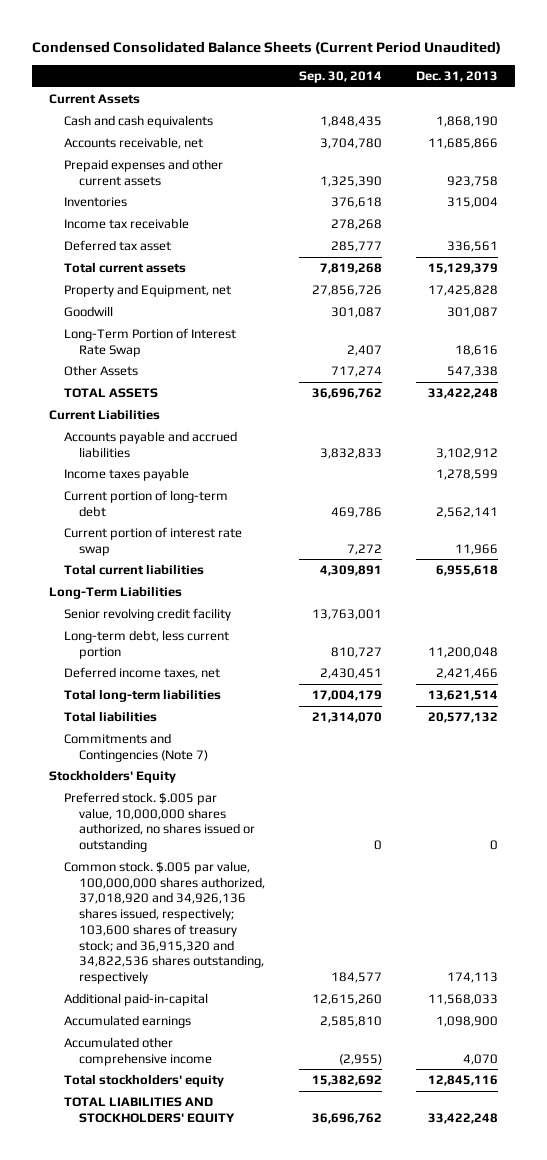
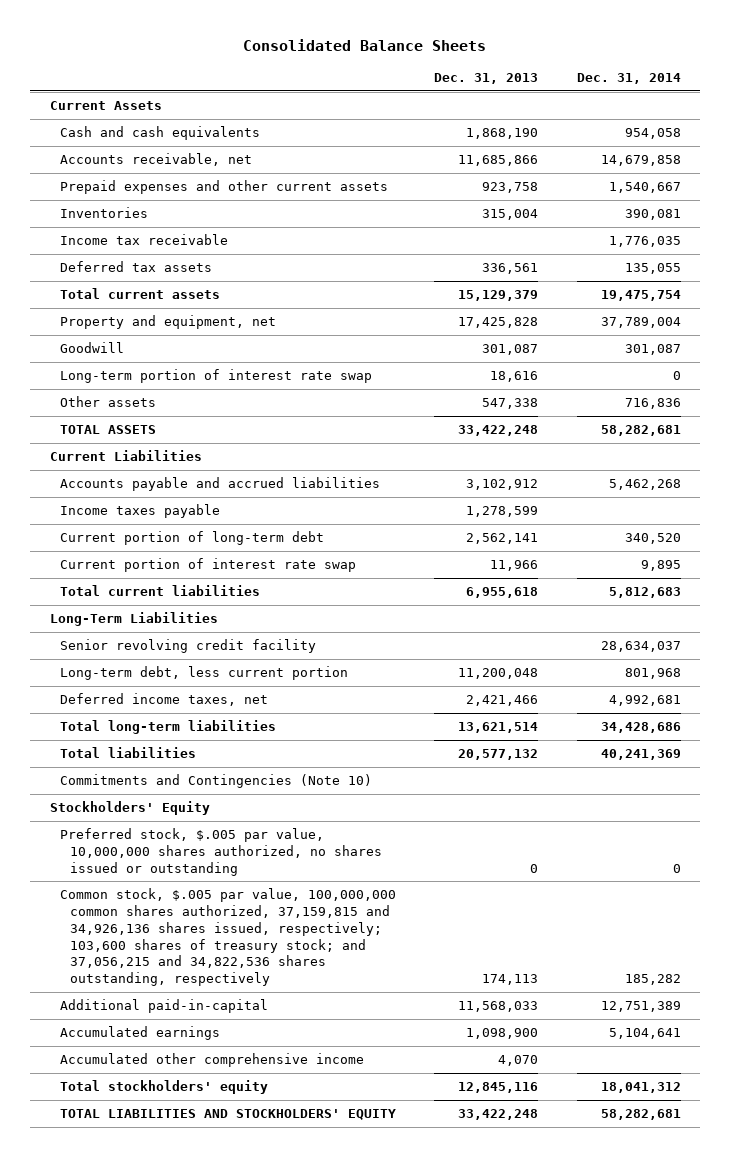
[32,41,502,55] Condensed Consolidated Balance Sheets (Current Period Unaudited) -> [243,38,487,51] Consolidated Balance Sheets
[298,70,382,83] Sep. 30, 2014 -> none
none -> [576,73,681,85] Dec. 31, 2014
[64,240,172,252] Deferred tax asset -> [59,261,212,273] Deferred tax assets
[64,284,232,298] Property and Equipment, net -> [59,315,276,330] Property and equipment, net
[64,328,237,357] Long-Term Portion of Interest Rate Swap -> [59,369,372,384] Long-term portion of interest rate swap
[64,365,139,377] Other Assets -> [59,396,156,408] Other assets
[64,733,209,762] Commitments and Contingencies (Note 7) -> [59,774,372,789] Commitments and Contingencies (Note 10)
[64,792,256,853] Preferred stock. $.005 par value, 10,000,000 shares authorized, no shares issued or outstanding -> [59,828,383,876] Preferred stock, $.005 par value, 10,000,000 shares authorized, no shares issued or outstanding
[64,861,266,985] Common stock. $.005 par value, 100,000,000 shares authorized, 37,018,920 and 34,926,136 shares issued, respectively; 103,600 shares of treasury stock; and 36,915,320 and 34,822,536 shares outstanding, respectively -> [59,888,396,987] Common stock, $.005 par value, 100,000,000 common shares authorized, 37,159,815 and 34,926,136 shares issued, respectively; 103,600 shares of treasury stock; and 37,056,215 and 34,822,536 shares outstanding, respectively

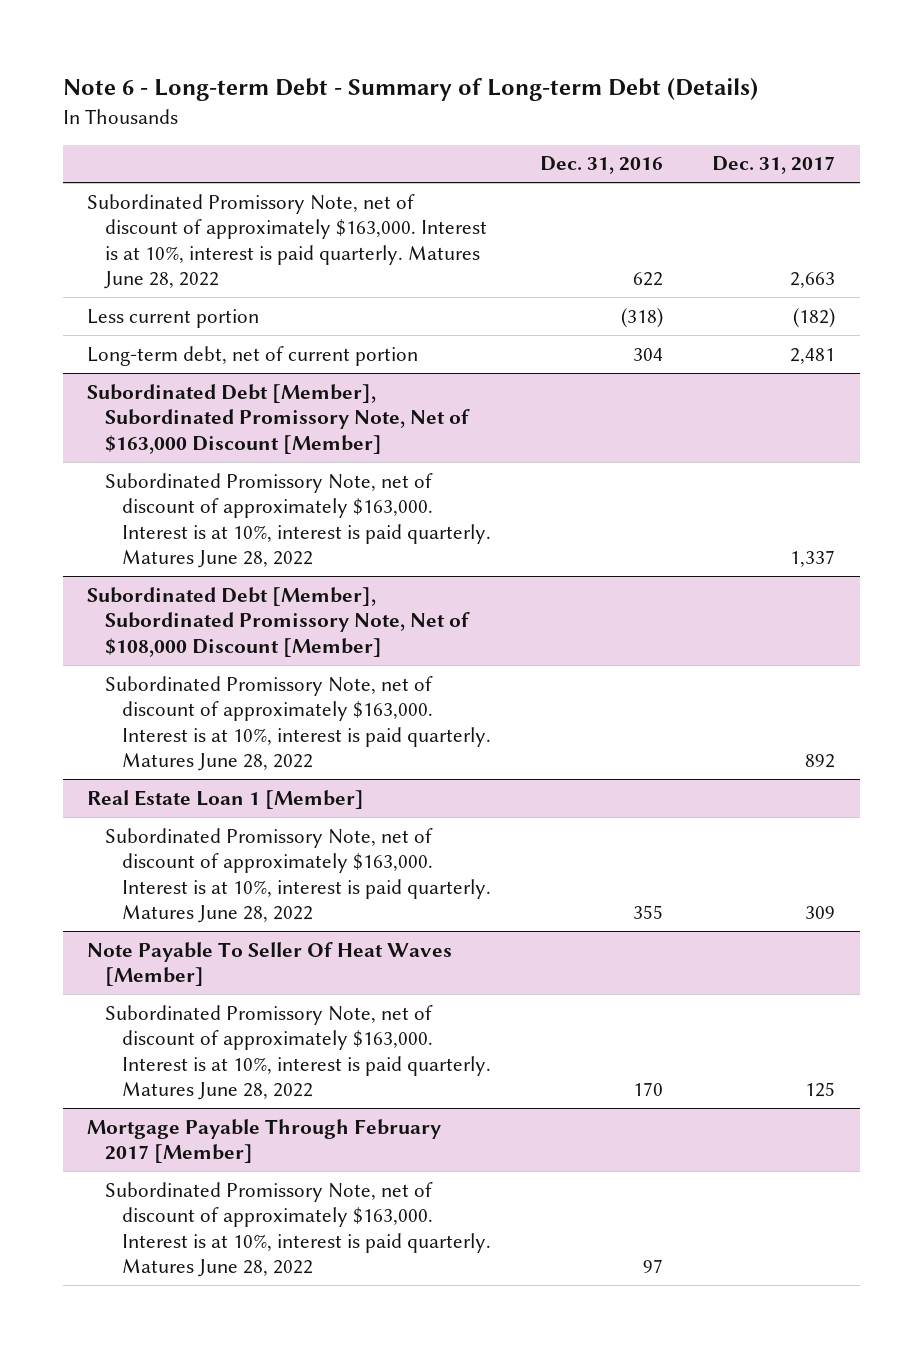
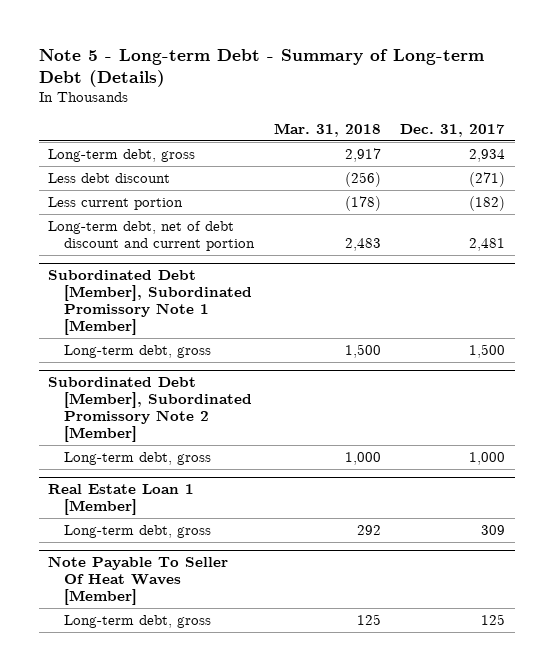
[62,78,758,102] Note 6 - Long-term Debt - Summary of Long-term Debt (Details) -> [38,48,484,87] Note 5 - Long-term Debt - Summary of Long-term Debt (Details)
[540,156,664,175] Dec. 31, 2016 -> none
none -> [273,122,381,137] Mar. 31, 2018
[87,193,487,290] Subordinated Promissory Note, net of discount of approximately $163,000. Interest is at 10%, interest is paid quarterly. Matures June 28, 2022 -> none
none -> [48,149,196,163] Long-term debt, gross
none -> [48,173,171,184] Less debt discount
[87,383,470,454] Subordinated Debt [Member], Subordinated Promissory Note, Net of $163,000 Discount [Member] -> none
[104,472,492,569] Subordinated Promissory Note, net of discount of approximately $163,000. Interest is at 10%, interest is paid quarterly. Matures June 28, 2022 -> none
[87,586,470,657] Subordinated Debt [Member], Subordinated Promissory Note, Net of $108,000 Discount [Member] -> none
[104,675,492,772] Subordinated Promissory Note, net of discount of approximately $163,000. Interest is at 10%, interest is paid quarterly. Matures June 28, 2022 -> none
[87,345,419,366] Long-term debt, net of current portion -> [48,221,256,251] Long-term debt, net of debt discount and current portion
none -> [48,270,253,335] Subordinated Debt [Member], Subordinated Promissory Note 1 [Member]
none -> [64,345,212,359] Long-term debt, gross
none -> [48,377,253,442] Subordinated Debt [Member], Subordinated Promissory Note 2 [Member]
none -> [64,452,212,466] Long-term debt, gross
[104,827,492,924] Subordinated Promissory Note, net of discount of approximately $163,000. Interest is at 10%, interest is paid quarterly. Matures June 28, 2022 -> none
none -> [64,525,212,539] Long-term debt, gross
[87,1118,442,1164] Mortgage Payable Through February 2017 [Member] -> none
[104,1181,492,1278] Subordinated Promissory Note, net of discount of approximately $163,000. Interest is at 10%, interest is paid quarterly. Matures June 28, 2022 -> none
[104,1004,492,1101] Subordinated Promissory Note, net of discount of approximately $163,000. Interest is at 10%, interest is paid quarterly. Matures June 28, 2022 -> [64,615,212,629] Long-term debt, gross

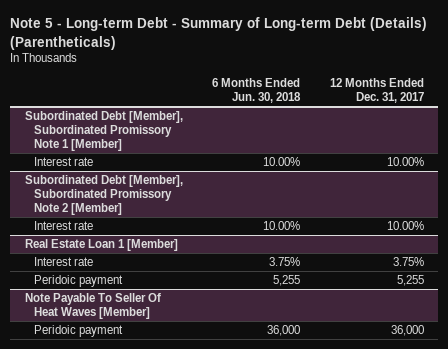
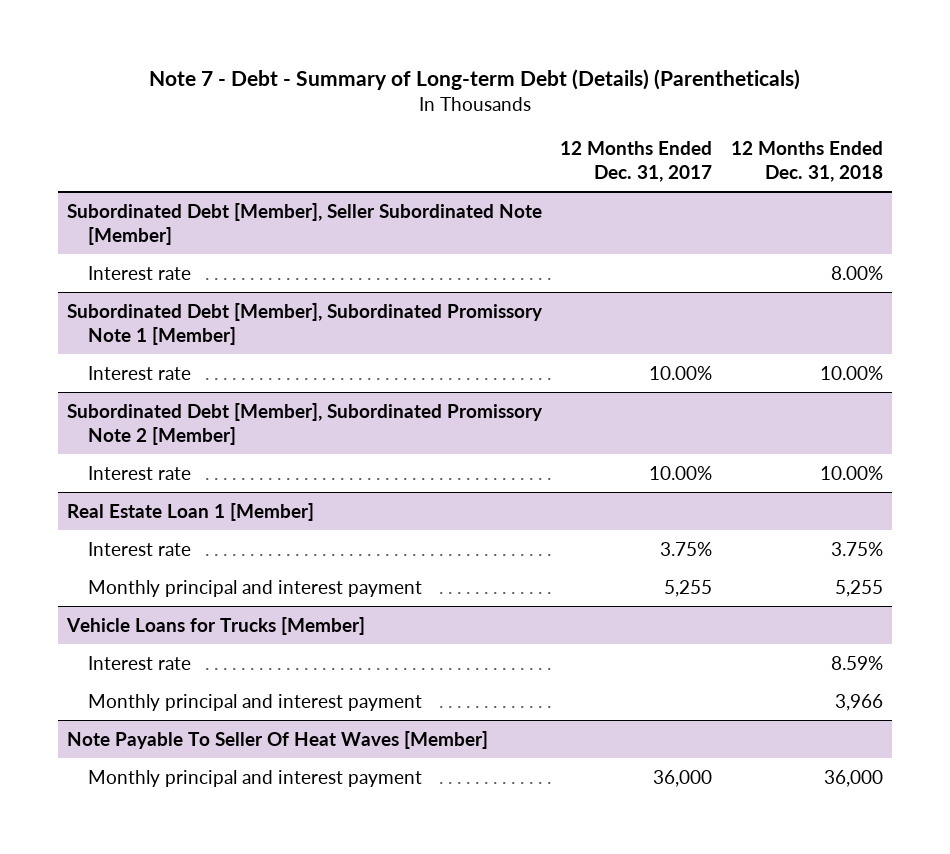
[10,17,428,50] Note 5 - Long-term Debt - Summary of Long-term Debt (Details) (Parentheticals) -> [148,69,800,91] Note 7 - Debt - Summary of Long-term Debt (Details) (Parentheticals)
[212,78,302,104] 6 Months Ended Jun. 30, 2018 -> none
none -> [730,141,883,182] 12 Months Ended Dec. 31, 2018
none -> [66,202,542,245] Subordinated Debt [Member], Seller Subordinated Note [Member]
none -> [87,265,191,280] Interest rate
[33,275,123,288] Peridoic payment -> [87,579,422,597] Monthly principal and interest payment
none -> [65,616,365,635] Vehicle Loans for Trucks [Member]
none -> [87,655,191,670] Interest rate
none -> [87,693,422,711] Monthly principal and interest payment
[33,325,123,338] Peridoic payment -> [87,769,422,787] Monthly principal and interest payment

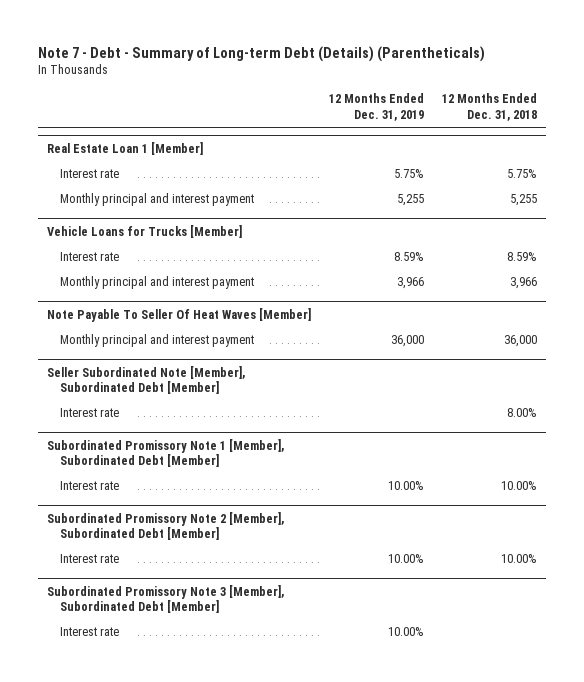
[560,141,713,182] 12 Months Ended Dec. 31, 2017 -> none
none -> [328,93,424,122] 12 Months Ended Dec. 31, 2019
[66,202,542,245] Subordinated Debt [Member], Seller Subordinated Note [Member] -> none
[87,265,191,280] Interest rate -> none
[66,302,543,345] Subordinated Debt [Member], Subordinated Promissory Note 1 [Member] -> none
[87,365,191,380] Interest rate -> none
[66,402,543,445] Subordinated Debt [Member], Subordinated Promissory Note 2 [Member] -> none
[87,465,191,480] Interest rate -> none
[830,541,883,556] 3.75% -> [506,168,537,178] 5.75%
none -> [47,365,246,395] Seller Subordinated Note [Member], Subordinated Debt [Member]
none -> [60,407,120,417] Interest rate
none -> [47,438,285,468] Subordinated Promissory Note 1 [Member], Subordinated Debt [Member]
none -> [60,480,120,490] Interest rate
none -> [47,511,285,541] Subordinated Promissory Note 2 [Member], Subordinated Debt [Member]
none -> [60,553,120,563] Interest rate
none -> [47,584,285,614] Subordinated Promissory Note 3 [Member], Subordinated Debt [Member]
none -> [60,626,120,636] Interest rate

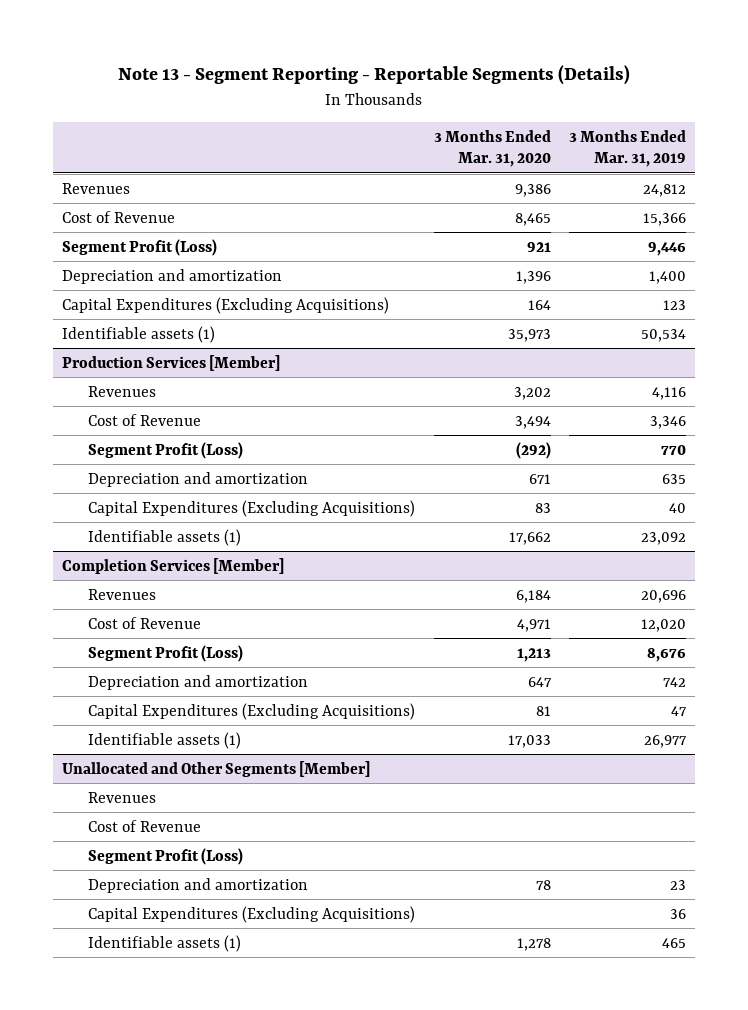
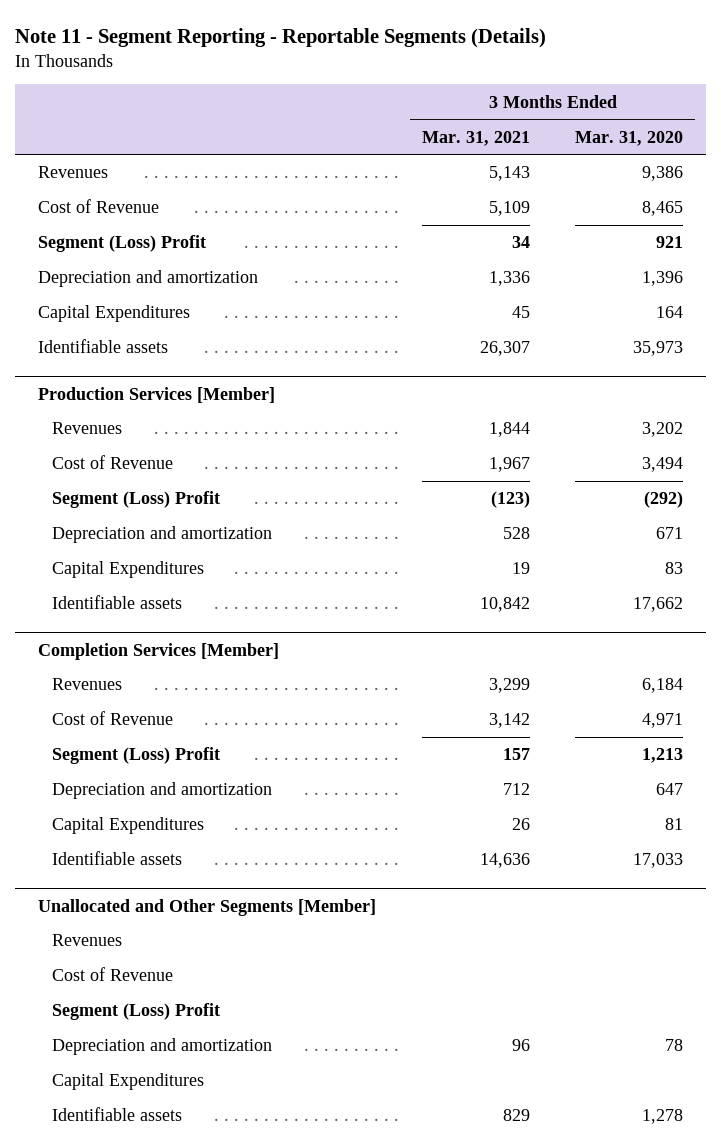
[117,65,630,86] Note 13 - Segment Reporting - Reportable Segments (Details) -> [15,27,547,48] Note 11 - Segment Reporting - Reportable Segments (Details)
[569,130,687,168] 3 Months Ended Mar. 31, 2019 -> none
none -> [421,130,530,146] Mar. 31, 2021
[61,238,217,256] Segment Profit (Loss) -> [37,235,206,253] Segment (Loss) Profit
[61,296,389,314] Capital Expenditures (Excluding Acquisitions) -> [37,305,190,323] Capital Expenditures
[61,325,215,343] Identifiable assets (1) -> [37,339,168,354] Identifiable assets
[88,441,244,459] Segment Profit (Loss) -> [51,491,220,509] Segment (Loss) Profit
[88,499,416,517] Capital Expenditures (Excluding Acquisitions) -> [51,561,204,579] Capital Expenditures
[88,528,242,546] Identifiable assets (1) -> [51,595,182,610] Identifiable assets
[88,644,244,662] Segment Profit (Loss) -> [51,747,220,765] Segment (Loss) Profit
[88,702,416,720] Capital Expenditures (Excluding Acquisitions) -> [51,817,204,835] Capital Expenditures
[88,731,242,749] Identifiable assets (1) -> [51,851,182,866] Identifiable assets
[88,847,244,865] Segment Profit (Loss) -> [51,1003,220,1021] Segment (Loss) Profit
[88,905,416,923] Capital Expenditures (Excluding Acquisitions) -> [51,1073,204,1091] Capital Expenditures
[88,934,242,952] Identifiable assets (1) -> [51,1107,182,1122] Identifiable assets

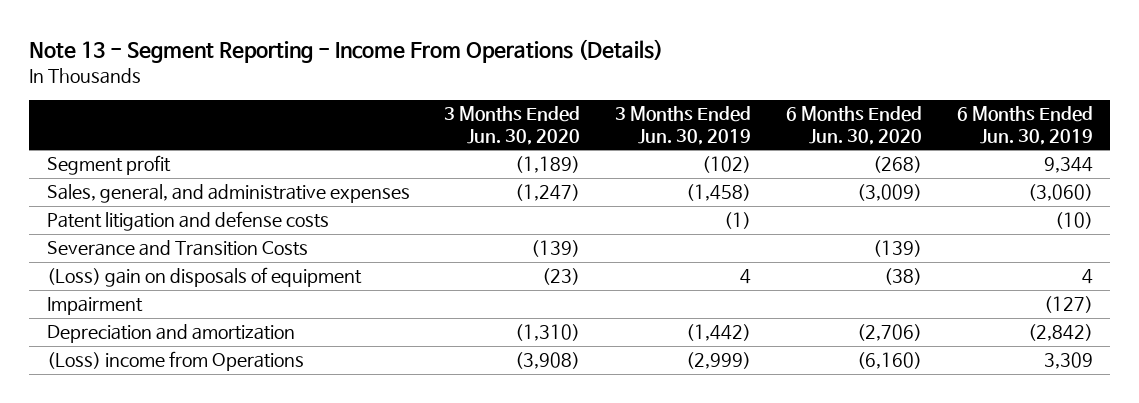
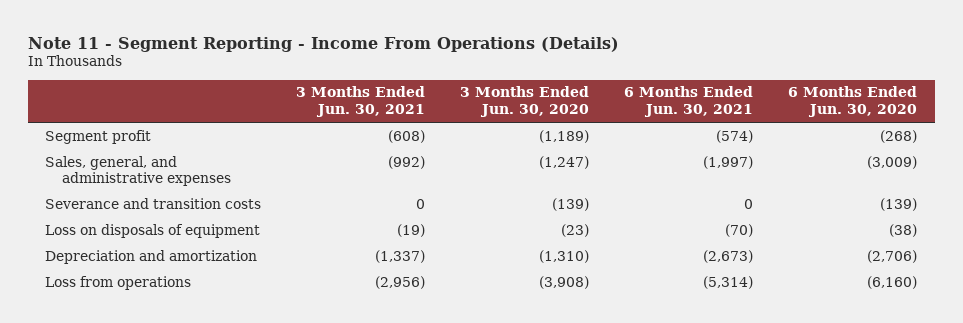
[29,39,664,64] Note 13 - Segment Reporting - Income From Operations (Details) -> [27,36,619,52] Note 11 - Segment Reporting - Income From Operations (Details)
[615,106,752,145] 3 Months Ended Jun. 30, 2019 -> none
[956,106,1093,145] 6 Months Ended Jun. 30, 2019 -> none
none -> [296,86,426,118] 3 Months Ended Jun. 30, 2021
none -> [624,86,754,118] 6 Months Ended Jun. 30, 2021
[46,211,329,232] Patent litigation and defense costs -> none
[46,297,143,316] Impairment -> none
[46,240,308,257] Severance and Transition Costs -> [45,197,262,209] Severance and transition costs
[46,267,362,288] (Loss) gain on disposals of equipment -> [45,223,261,238] Loss on disposals of equipment
[46,351,304,372] (Loss) income from Operations -> [45,275,192,290] Loss from operations

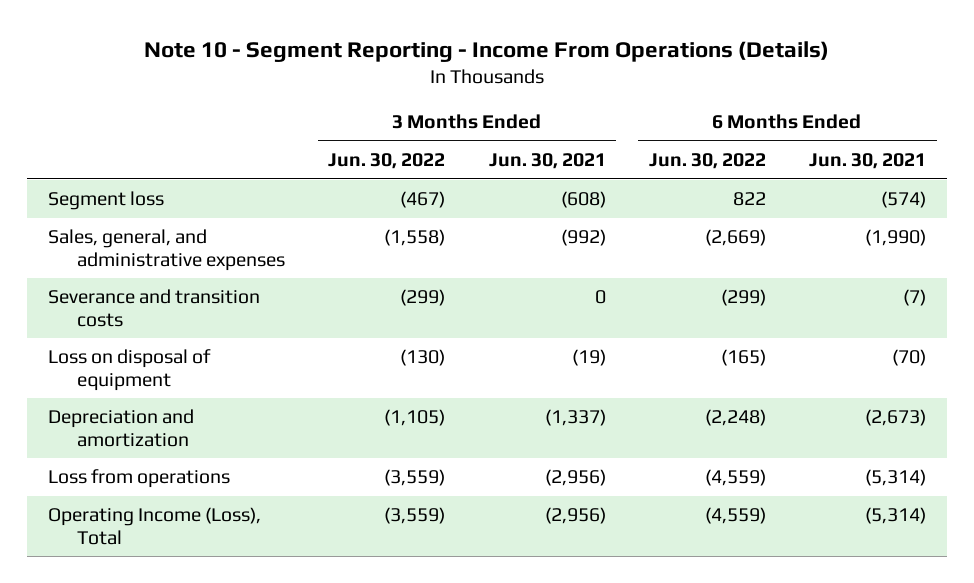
[27,36,619,52] Note 11 - Segment Reporting - Income From Operations (Details) -> [143,40,829,62] Note 10 - Segment Reporting - Income From Operations (Details)
[460,86,590,118] 3 Months Ended Jun. 30, 2020 -> none
[788,86,918,118] 6 Months Ended Jun. 30, 2020 -> none
none -> [328,153,446,170] Jun. 30, 2022
none -> [648,153,766,170] Jun. 30, 2022
[45,129,152,144] Segment profit -> [48,191,165,211] Segment loss
[703,155,754,169] (1,997) -> [864,229,926,247] (1,990)
[744,198,754,209] 0 -> [902,289,926,307] (7)
[45,223,261,238] Loss on disposals of equipment -> [48,349,212,391] Loss on disposal of equipment
none -> [48,507,262,545] Operating Income (Loss), Total

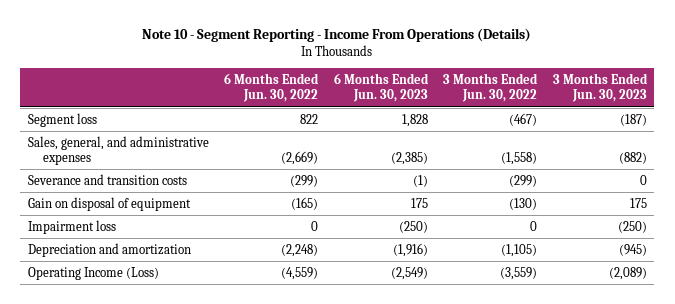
[488,153,606,170] Jun. 30, 2021 -> none
[808,153,926,170] Jun. 30, 2021 -> none
none -> [333,73,429,103] 6 Months Ended Jun. 30, 2023
none -> [552,73,648,103] 3 Months Ended Jun. 30, 2023
[48,349,212,391] Loss on disposal of equipment -> [27,196,191,211] Gain on disposal of equipment
none -> [27,219,116,234] Impairment loss
[48,507,262,545] Operating Income (Loss), Total -> none
[48,469,231,489] Loss from operations -> [27,266,159,280] Operating Income (Loss)

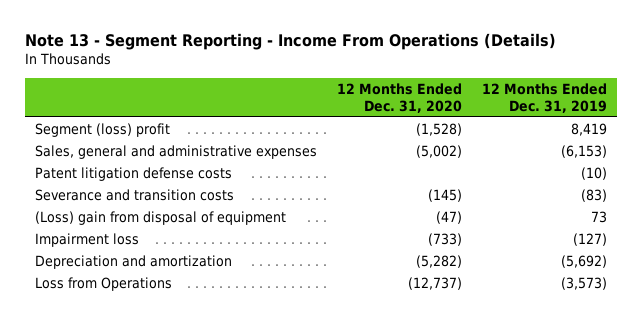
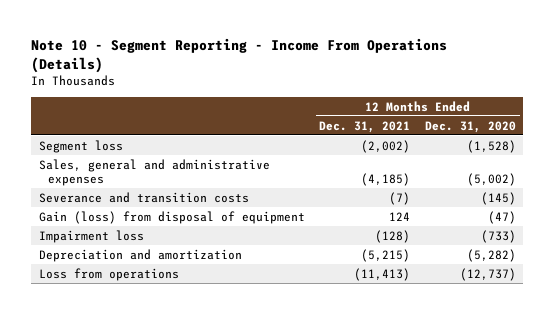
[24,33,556,51] Note 13 - Segment Reporting - Income From Operations (Details) -> [31,37,448,73] Note 10 - Segment Reporting - Income From Operations (Details)
[481,83,607,113] 12 Months Ended Dec. 31, 2019 -> none
none -> [319,120,411,133] Dec. 31, 2021
[34,123,170,138] Segment (loss) profit -> [38,139,123,153] Segment loss
[34,167,232,182] Patent litigation defense costs -> none
[34,211,286,226] (Loss) gain from disposal of equipment -> [38,210,305,224] Gain (loss) from disposal of equipment
[34,277,172,292] Loss from Operations -> [38,267,179,281] Loss from operations

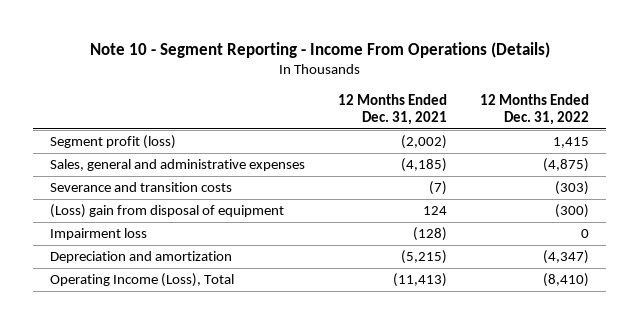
[425,120,517,133] Dec. 31, 2020 -> none
none -> [480,93,590,125] 12 Months Ended Dec. 31, 2022
[38,139,123,153] Segment loss -> [49,135,176,150] Segment profit (loss)
[38,210,305,224] Gain (loss) from disposal of equipment -> [49,204,284,219] (Loss) gain from disposal of equipment
[38,267,179,281] Loss from operations -> [49,273,234,288] Operating Income (Loss), Total

